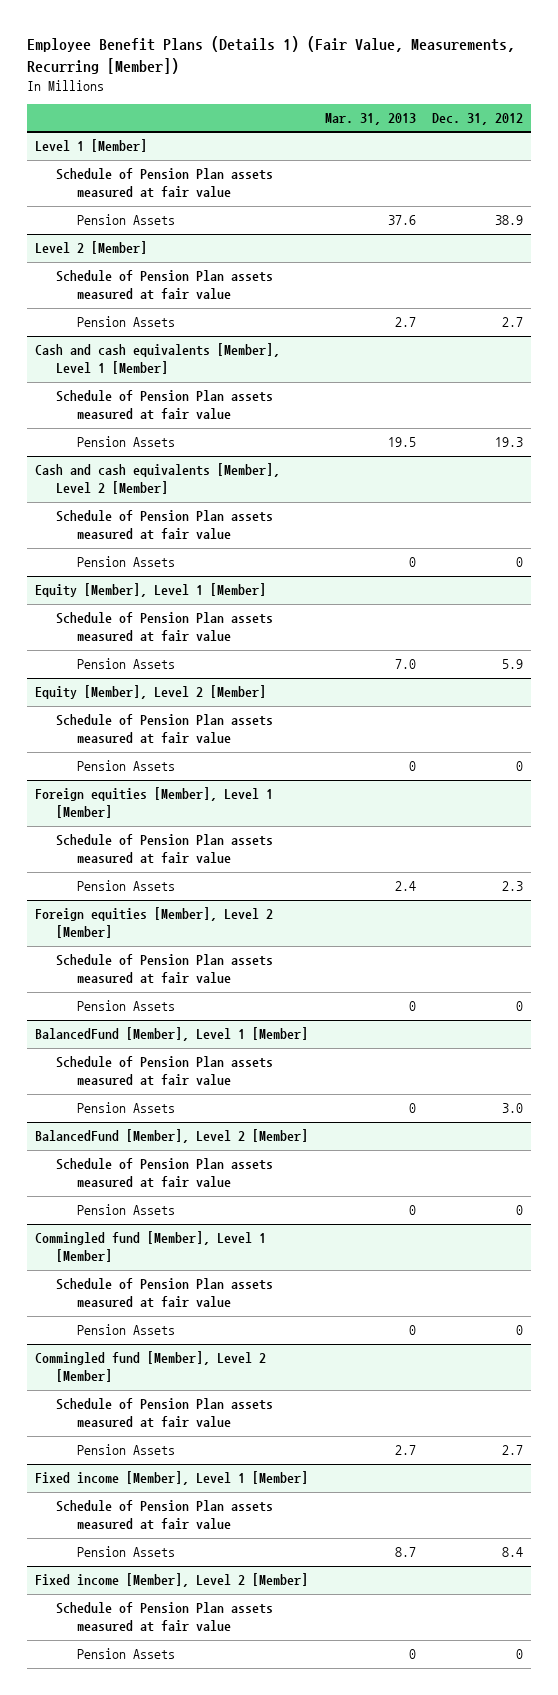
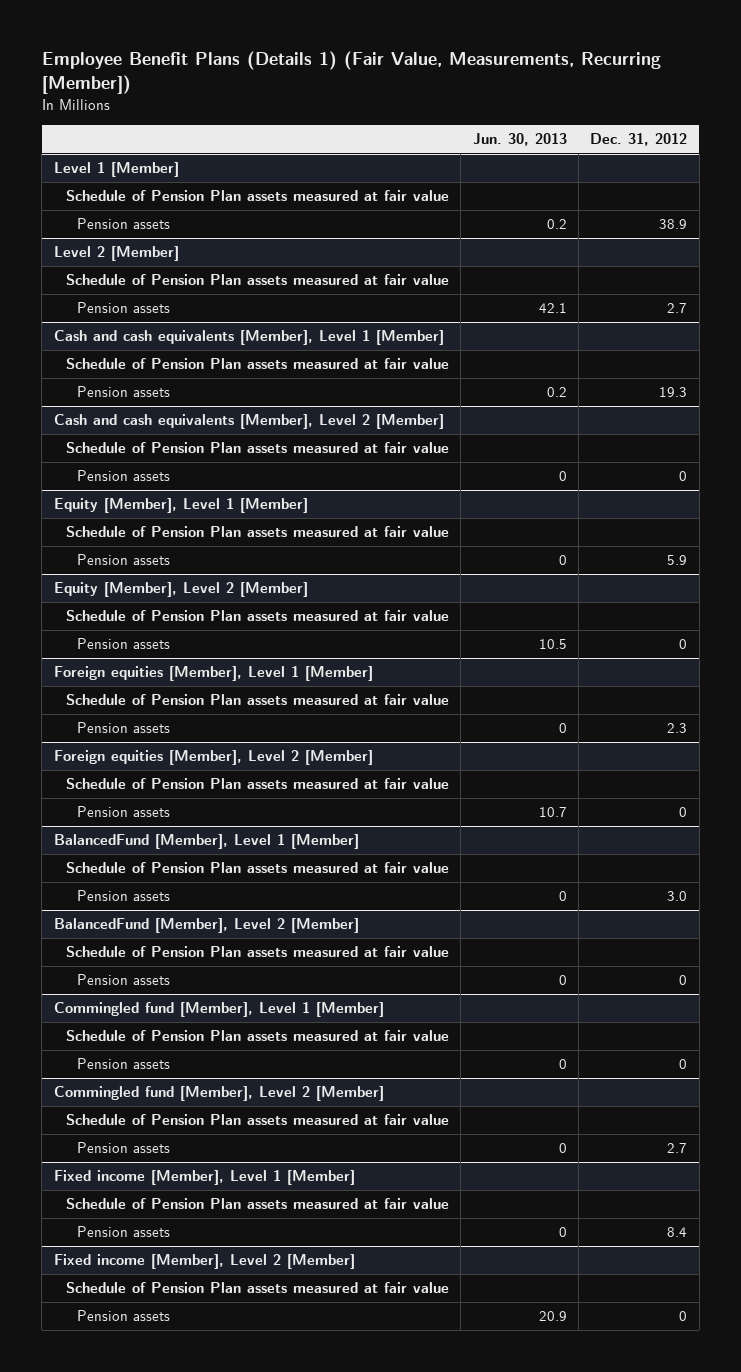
[324,112,416,125] Mar. 31, 2013 -> none
none -> [472,133,567,147] Jun. 30, 2013
[76,214,175,226] Pension Assets -> [77,218,171,230] Pension assets
[76,316,175,328] Pension Assets -> [77,302,171,314] Pension assets
[76,436,175,448] Pension Assets -> [77,386,171,398] Pension assets
[76,556,175,568] Pension Assets -> [77,470,171,482] Pension assets
[76,658,175,670] Pension Assets -> [77,554,171,566] Pension assets
[76,760,175,772] Pension Assets -> [77,638,171,650] Pension assets
[76,880,175,892] Pension Assets -> [77,722,171,734] Pension assets
[76,1000,175,1012] Pension Assets -> [77,806,171,818] Pension assets
[76,1102,175,1114] Pension Assets -> [77,890,171,902] Pension assets
[76,1204,175,1216] Pension Assets -> [77,974,171,986] Pension assets
[76,1324,175,1336] Pension Assets -> [77,1058,171,1070] Pension assets
[76,1444,175,1456] Pension Assets -> [77,1142,171,1154] Pension assets
[76,1546,175,1558] Pension Assets -> [77,1226,171,1238] Pension assets
[76,1648,175,1660] Pension Assets -> [77,1310,171,1322] Pension assets

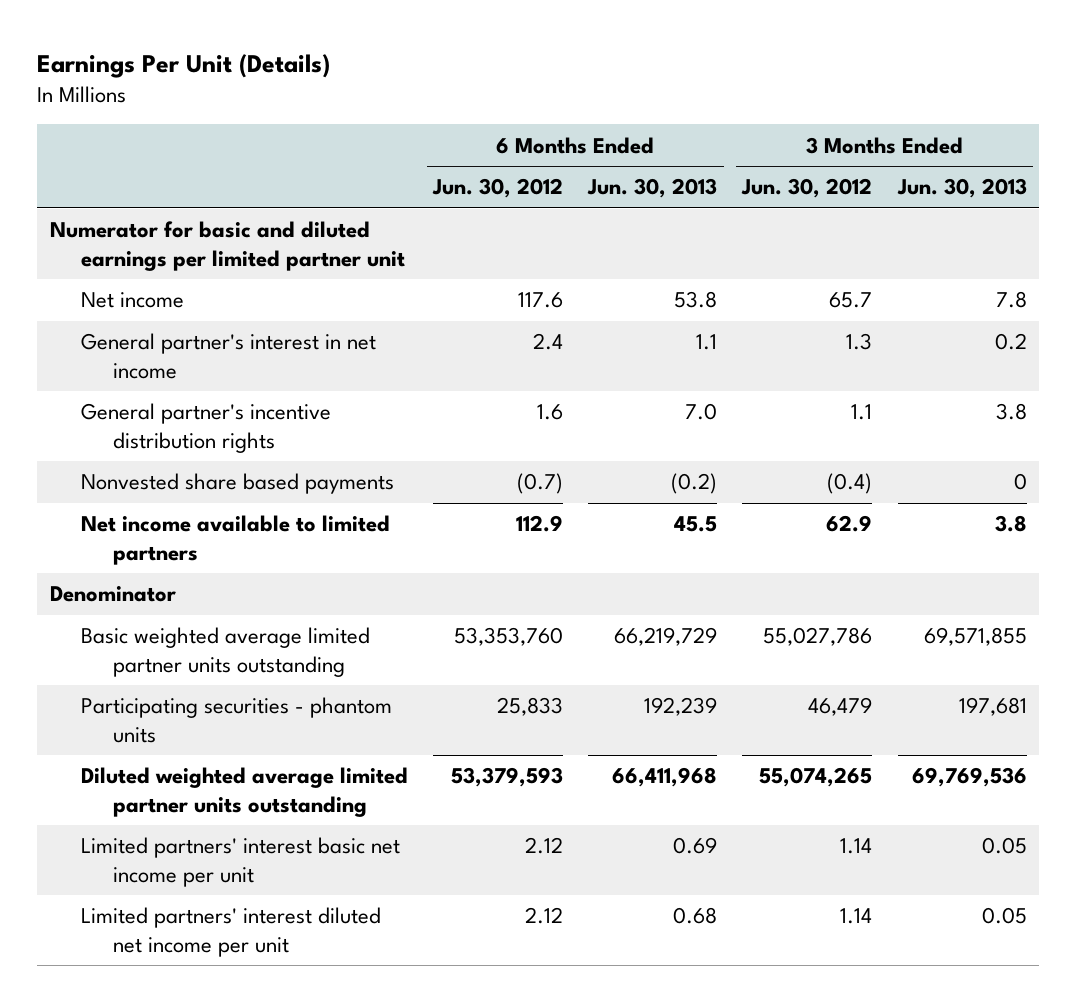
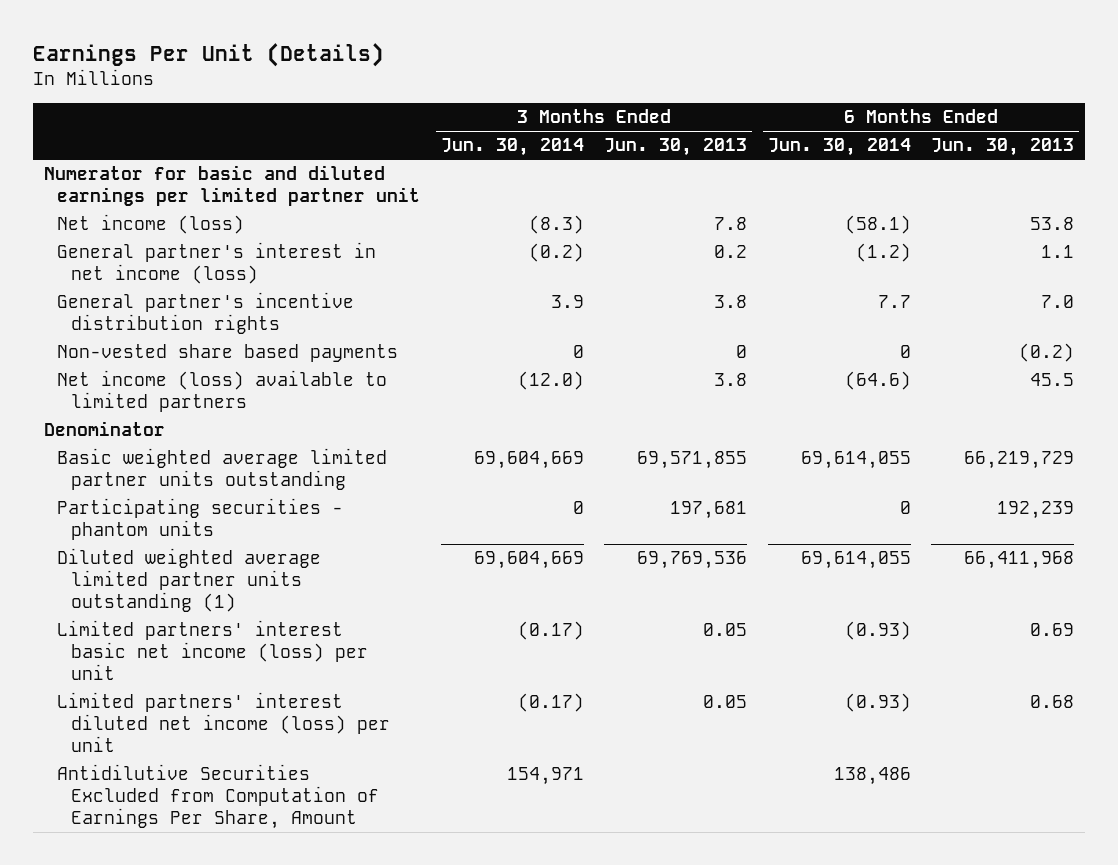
[432,178,564,199] Jun. 30, 2012 -> none
[741,178,873,199] Jun. 30, 2012 -> none
none -> [440,138,584,157] Jun. 30, 2014
none -> [767,138,911,157] Jun. 30, 2014
[81,292,185,309] Net income -> [57,214,245,235] Net income (loss)
[81,333,377,379] General partner's interest in net income -> [57,242,377,285] General partner's interest in net income (loss)
[81,473,395,495] Nonvested share based payments -> [57,344,399,363] Non-vested share based payments
[81,515,391,565] Net income available to limited partners -> [57,370,388,413] Net income (loss) available to limited partners
[81,767,409,817] Diluted weighted average limited partner units outstanding -> [57,548,322,612] Diluted weighted average limited partner units outstanding (1)
[81,837,401,887] Limited partners' interest basic net income per unit -> [57,620,369,680] Limited partners' interest basic net income (loss) per unit
[81,907,382,957] Limited partners' interest diluted net income per unit -> [57,692,391,752] Limited partners' interest diluted net income (loss) per unit
none -> [57,764,380,829] Antidilutive Securities Excluded from Computation of Earnings Per Share, Amount

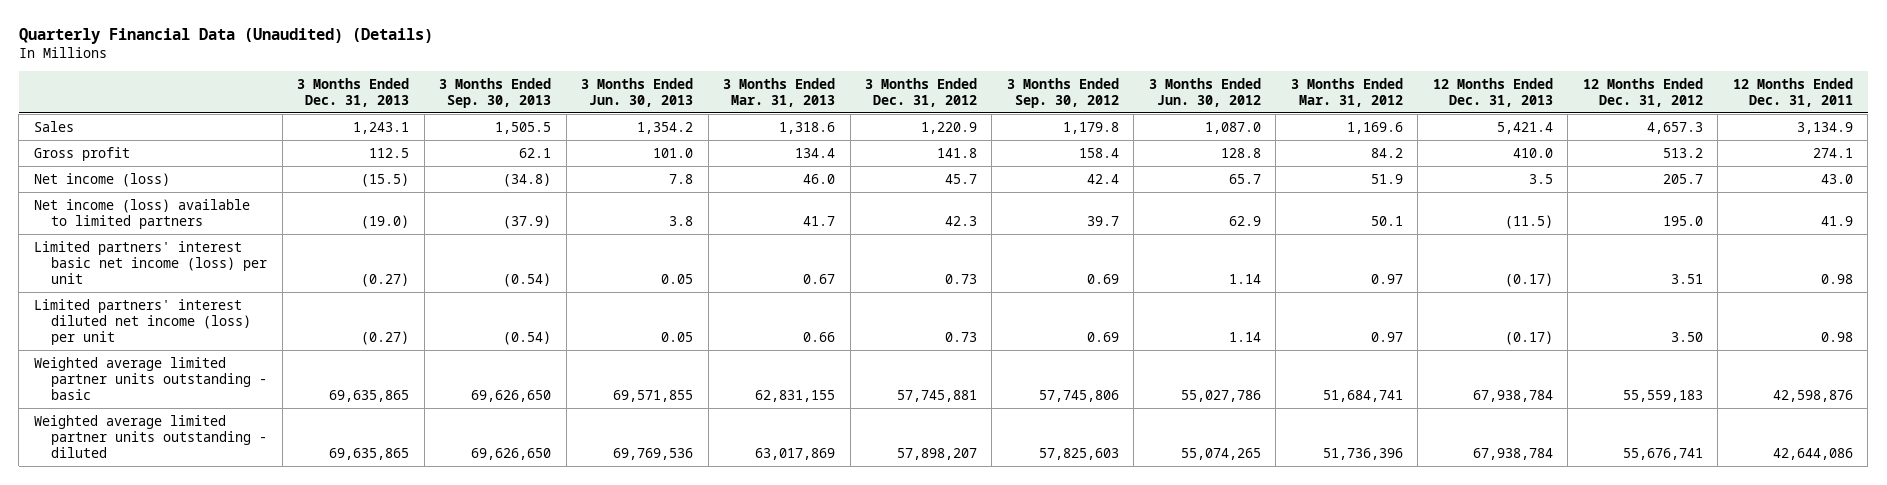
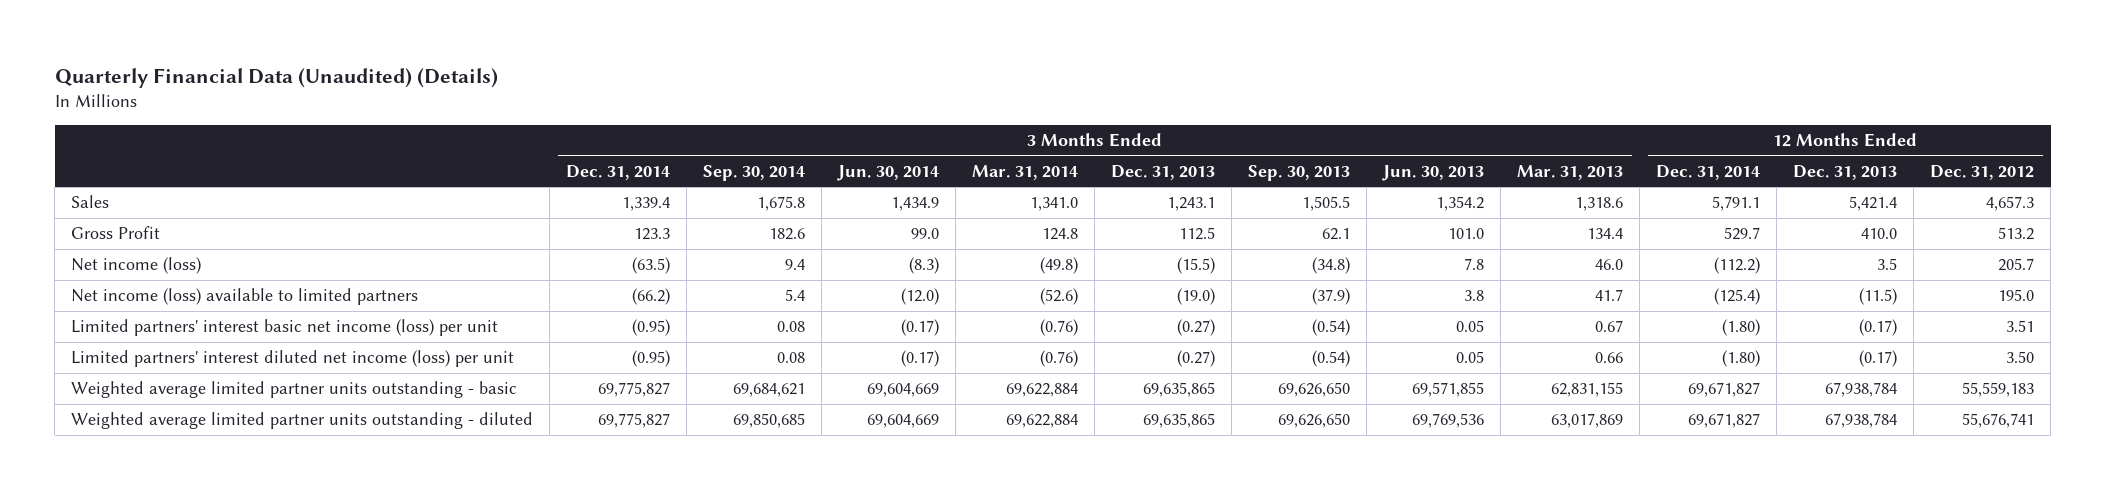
[865,77,978,107] 3 Months Ended Dec. 31, 2012 -> none
[1006,77,1119,108] 3 Months Ended Sep. 30, 2012 -> none
[1148,77,1261,107] 3 Months Ended Jun. 30, 2012 -> none
[1290,77,1403,107] 3 Months Ended Mar. 31, 2012 -> none
[1732,77,1853,107] 12 Months Ended Dec. 31, 2011 -> none
none -> [566,165,671,181] Dec. 31, 2014
none -> [703,165,806,182] Sep. 30, 2014
none -> [837,165,940,182] Jun. 30, 2014
none -> [972,165,1079,181] Mar. 31, 2014
none -> [1656,165,1761,181] Dec. 31, 2014
[33,146,130,161] Gross profit -> [71,226,161,240] Gross Profit

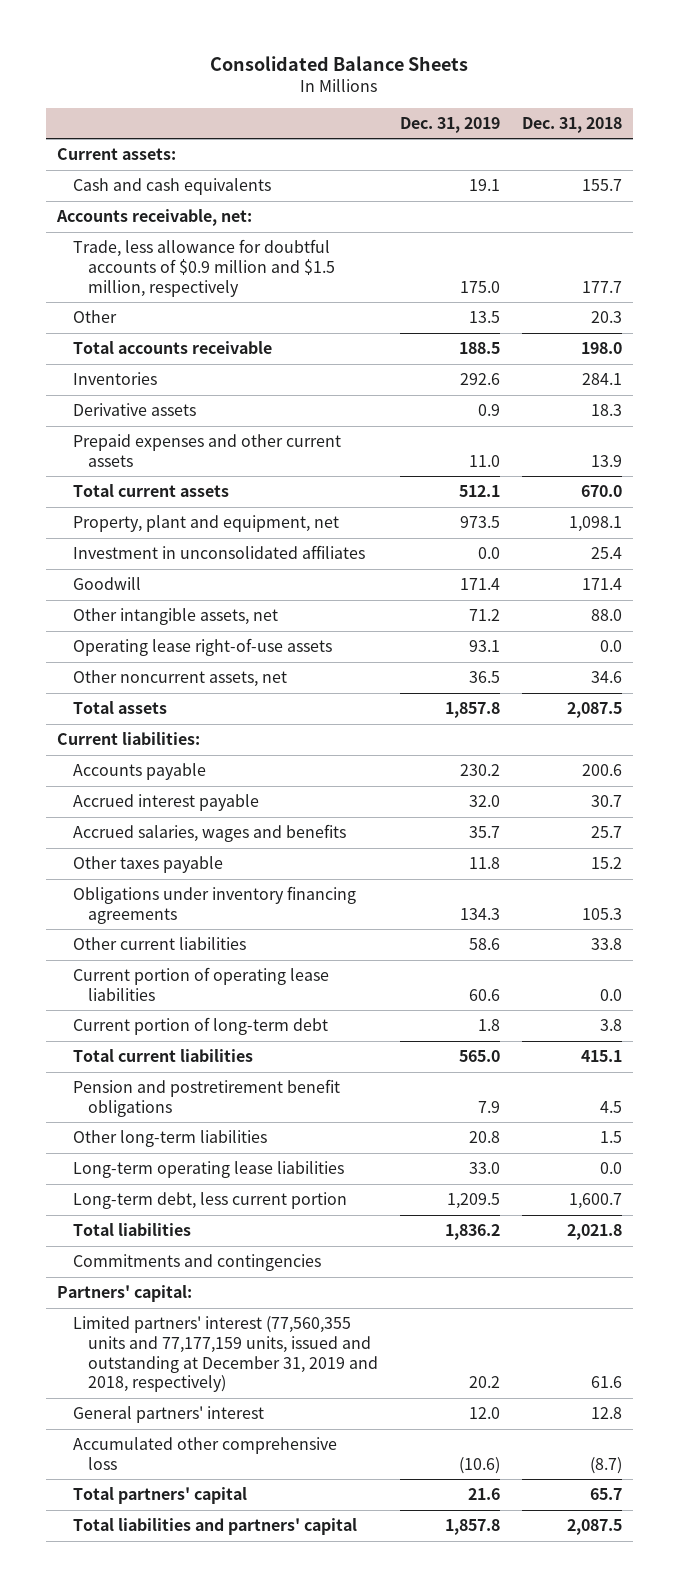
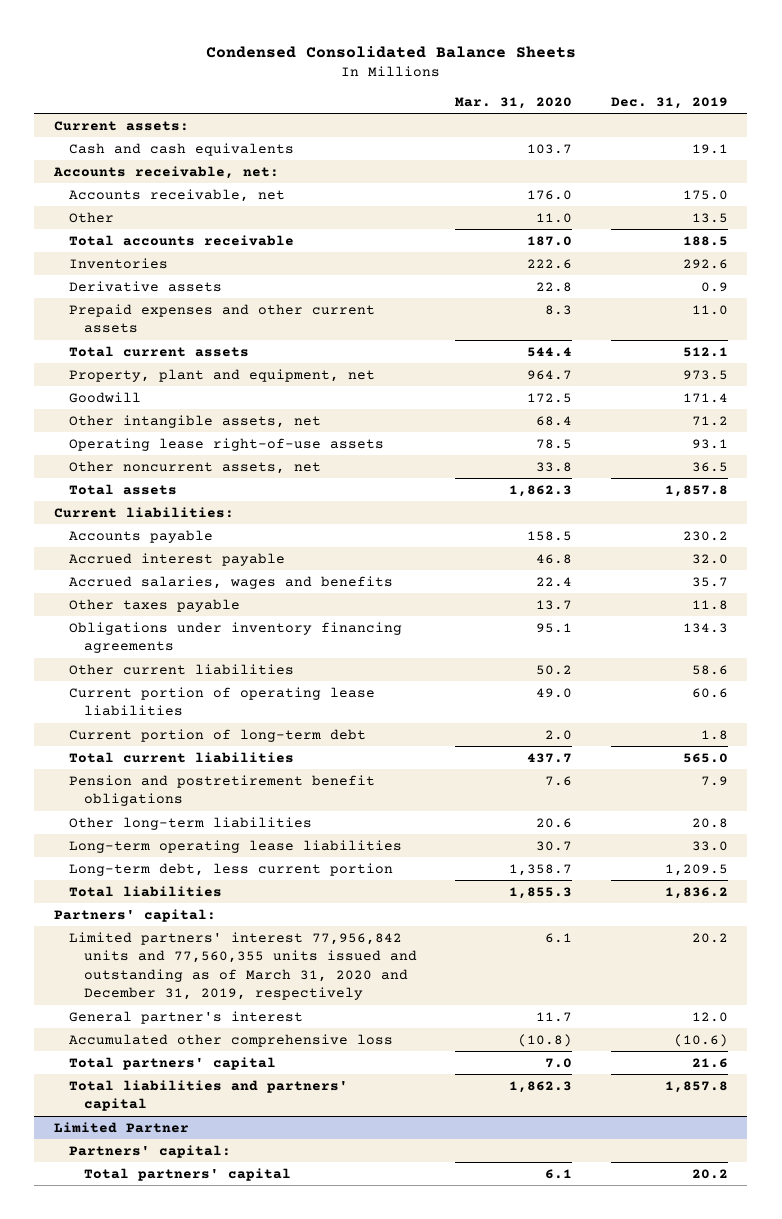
[210,55,469,71] Consolidated Balance Sheets -> [205,45,576,58] Condensed Consolidated Balance Sheets
[521,116,622,133] Dec. 31, 2018 -> none
none -> [455,96,573,109] Mar. 31, 2020
[72,239,336,297] Trade, less allowance for doubtful accounts of $0.9 million and $1.5 million, respectively -> [68,188,285,202] Accounts receivable, net
[72,545,365,560] Investment in unconsolidated affiliates -> none
[72,1254,321,1272] Commitments and contingencies -> none
[72,1316,379,1393] Limited partners' interest (77,560,355 units and 77,177,159 units, issued and outstanding at December 31, 2019 and 2018, respectively) -> [68,931,417,1001] Limited partners' interest 77,956,842 units and 77,560,355 units issued and outstanding as of March 31, 2020 and December 31, 2019, respectively
[72,1406,264,1424] General partners' interest -> [68,1010,303,1024] General partner's interest
none -> [53,1121,189,1133] Limited Partner
none -> [68,1144,231,1158] Partners' capital:
none -> [83,1167,291,1181] Total partners' capital

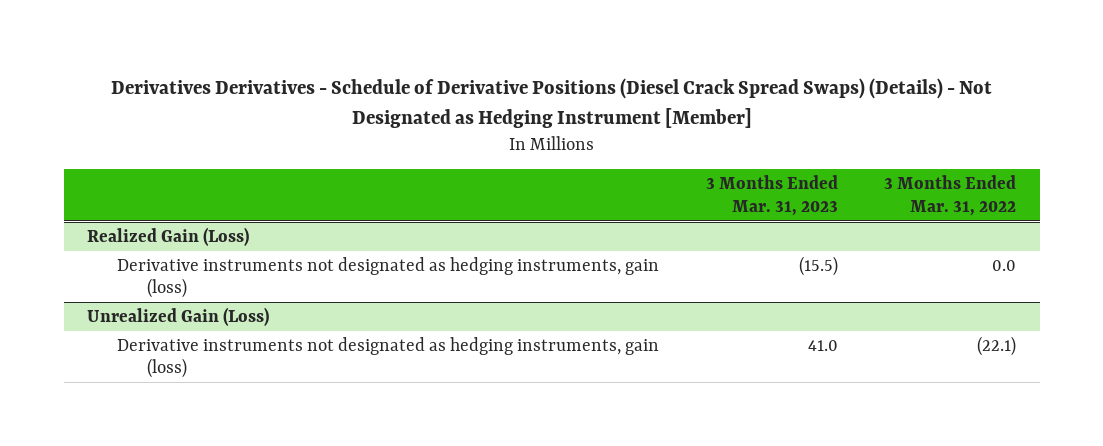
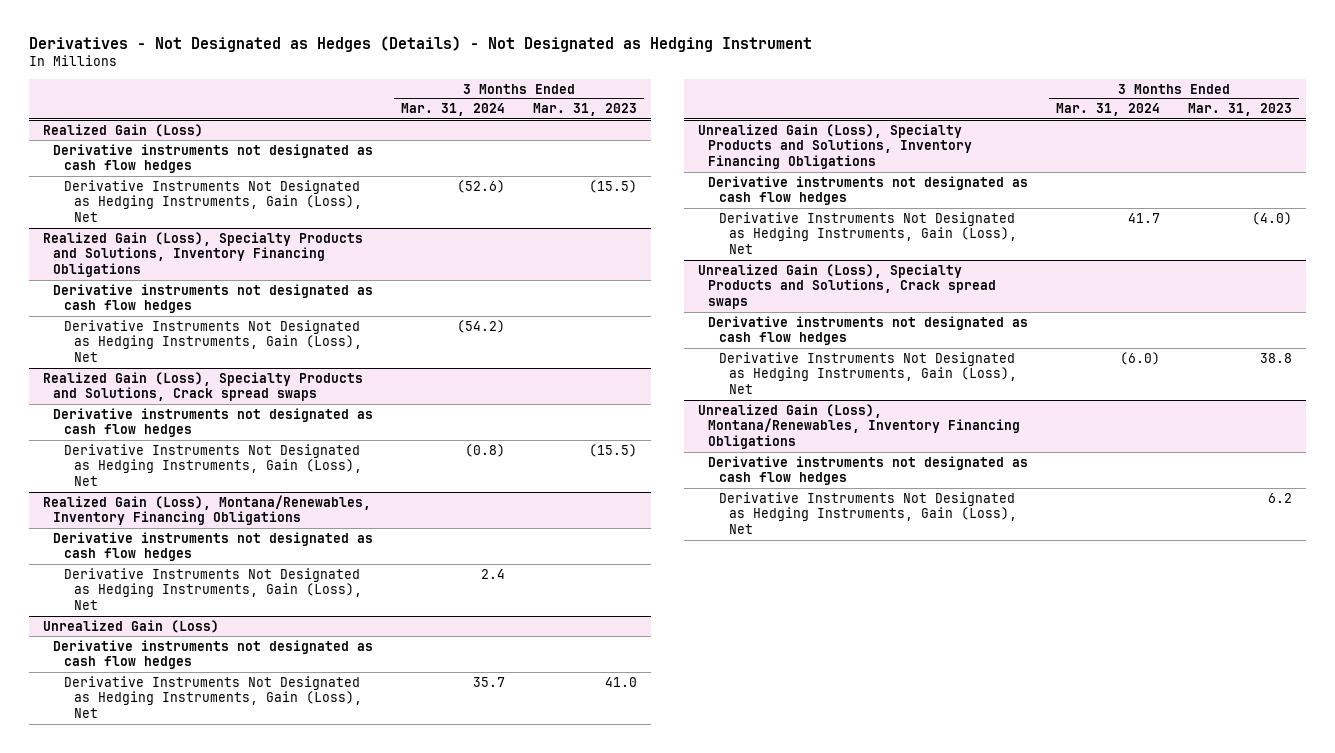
[110,77,992,128] Derivatives Derivatives - Schedule of Derivative Positions (Diesel Crack Spread Swaps) (Details) - Not Designated as Hedging Instrument [Member] -> [28,35,812,52] Derivatives - Not Designated as Hedges (Details) - Not Designated as Hedging Instrument
[884,175,1017,216] 3 Months Ended Mar. 31, 2022 -> none
none -> [401,103,506,117] Mar. 31, 2024
none -> [53,143,374,174] Derivative instruments not designated as cash flow hedges
[117,256,660,299] Derivative instruments not designated as hedging instruments, gain (loss) -> [63,179,363,223] Derivative Instruments Not Designated as Hedging Instruments, Gain (Loss), Net
none -> [42,231,363,278] Realized Gain (Loss), Specialty Products and Solutions, Inventory Financing Obligations
none -> [53,283,374,314] Derivative instruments not designated as cash flow hedges
none -> [63,319,363,363] Derivative Instruments Not Designated as Hedging Instruments, Gain (Loss), Net
none -> [42,371,363,402] Realized Gain (Loss), Specialty Products and Solutions, Crack spread swaps
none -> [53,407,374,438] Derivative instruments not designated as cash flow hedges
none -> [63,443,363,487] Derivative Instruments Not Designated as Hedging Instruments, Gain (Loss), Net
none -> [42,494,371,526] Realized Gain (Loss), Montana/Renewables, Inventory Financing Obligations
none -> [53,531,374,562] Derivative instruments not designated as cash flow hedges
none -> [63,567,363,611] Derivative Instruments Not Designated as Hedging Instruments, Gain (Loss), Net
none -> [53,639,374,670] Derivative instruments not designated as cash flow hedges
[117,336,660,379] Derivative instruments not designated as hedging instruments, gain (loss) -> [63,675,363,719] Derivative Instruments Not Designated as Hedging Instruments, Gain (Loss), Net
none -> [697,123,973,170] Unrealized Gain (Loss), Specialty Products and Solutions, Inventory Financing Obligations
none -> [708,175,1029,206] Derivative instruments not designated as cash flow hedges
none -> [718,211,1018,255] Derivative Instruments Not Designated as Hedging Instruments, Gain (Loss), Net
none -> [697,263,997,310] Unrealized Gain (Loss), Specialty Products and Solutions, Crack spread swaps
none -> [708,315,1029,346] Derivative instruments not designated as cash flow hedges
none -> [718,351,1018,395] Derivative Instruments Not Designated as Hedging Instruments, Gain (Loss), Net
none -> [697,403,1021,450] Unrealized Gain (Loss), Montana/Renewables, Inventory Financing Obligations
none -> [708,455,1029,486] Derivative instruments not designated as cash flow hedges
none -> [718,491,1018,535] Derivative Instruments Not Designated as Hedging Instruments, Gain (Loss), Net

